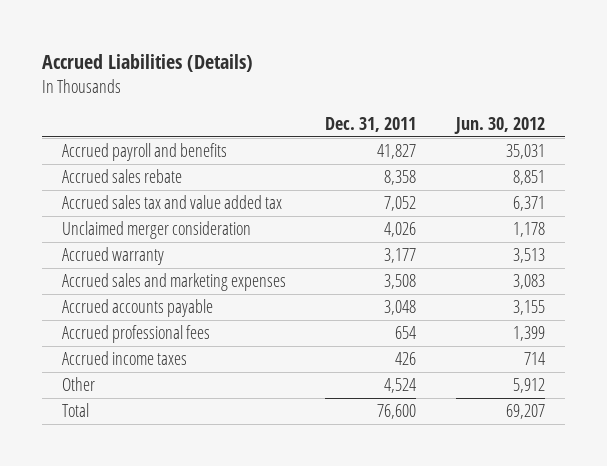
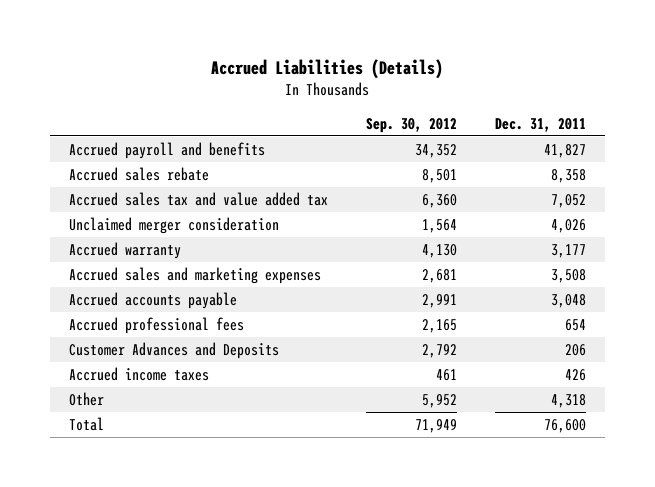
[453,116,545,134] Jun. 30, 2012 -> none
none -> [365,117,457,133] Sep. 30, 2012
none -> [68,341,279,359] Customer Advances and Deposits
[384,378,417,394] 4,524 -> [550,393,586,408] 4,318

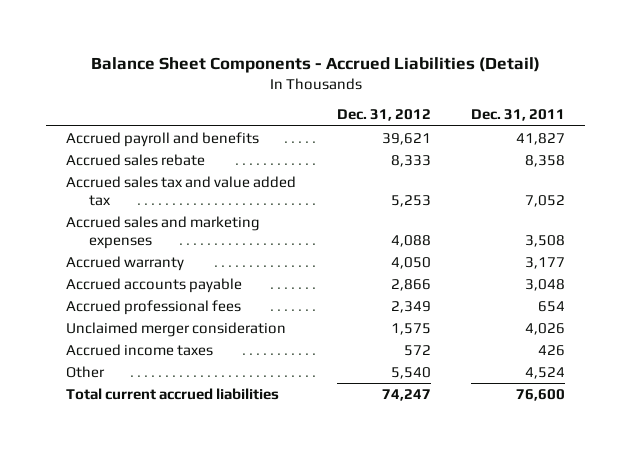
[211,58,444,79] Accrued Liabilities (Details) -> [90,56,540,73] Balance Sheet Components - Accrued Liabilities (Detail)
[365,117,457,133] Sep. 30, 2012 -> none
none -> [336,109,431,122] Dec. 31, 2012
[68,241,181,259] Accrued warranty -> [66,255,185,271] Accrued warranty
[68,341,279,359] Customer Advances and Deposits -> none
[68,216,279,234] Unclaimed merger consideration -> [66,321,287,337] Unclaimed merger consideration
[550,393,586,408] 4,318 -> [525,366,566,379] 4,524
[68,416,104,431] Total -> [66,387,280,400] Total current accrued liabilities

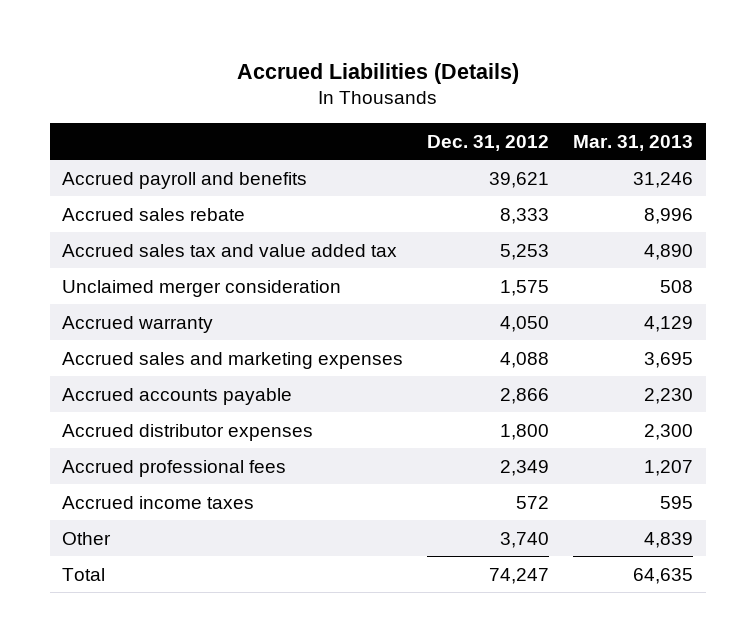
[90,56,540,73] Balance Sheet Components - Accrued Liabilities (Detail) -> [236,62,519,84] Accrued Liabilities (Details)
[471,109,566,122] Dec. 31, 2011 -> none
none -> [573,134,694,151] Mar. 31, 2013
[66,321,287,337] Unclaimed merger consideration -> [61,279,341,297] Unclaimed merger consideration
[66,215,261,249] Accrued sales and marketing expenses -> [61,351,403,369] Accrued sales and marketing expenses
none -> [61,423,313,441] Accrued distributor expenses
[390,366,431,379] 5,540 -> [500,531,550,548] 3,740
[66,387,280,400] Total current accrued liabilities -> [61,567,105,581] Total

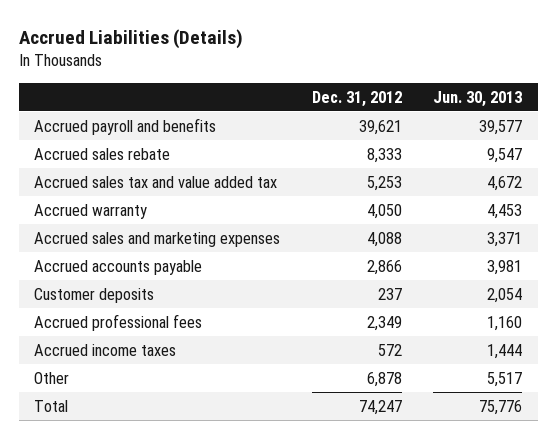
[573,134,694,151] Mar. 31, 2013 -> none
none -> [433,90,523,107] Jun. 30, 2013
[61,279,341,297] Unclaimed merger consideration -> none
[61,423,313,441] Accrued distributor expenses -> none
none -> [34,287,155,303] Customer deposits
[500,531,550,548] 3,740 -> [366,371,402,387] 6,878

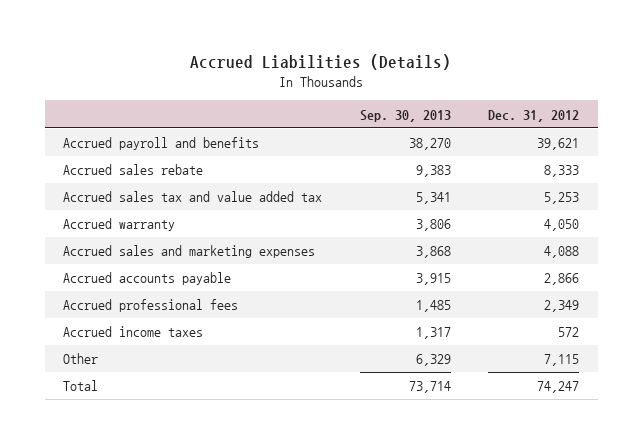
[433,90,523,107] Jun. 30, 2013 -> none
none -> [359,109,451,122] Sep. 30, 2013
[34,287,155,303] Customer deposits -> none
[366,371,402,387] 6,878 -> [544,354,580,367] 7,115

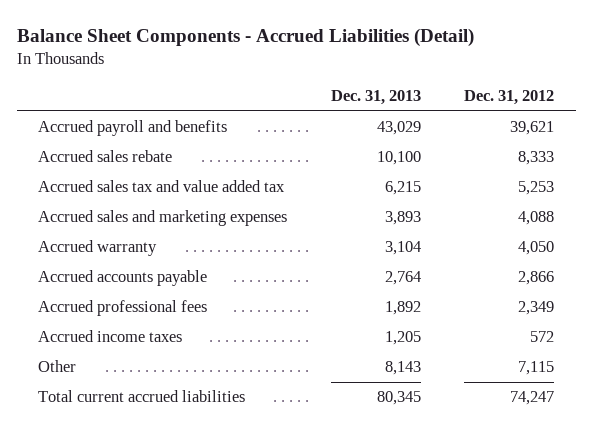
[190,53,452,70] Accrued Liabilities (Details) -> [16,28,474,48] Balance Sheet Components - Accrued Liabilities (Detail)
[359,109,451,122] Sep. 30, 2013 -> none
none -> [330,90,421,106] Dec. 31, 2013
[63,218,176,232] Accrued warranty -> [38,240,158,257] Accrued warranty
[63,380,99,392] Total -> [38,390,246,403] Total current accrued liabilities

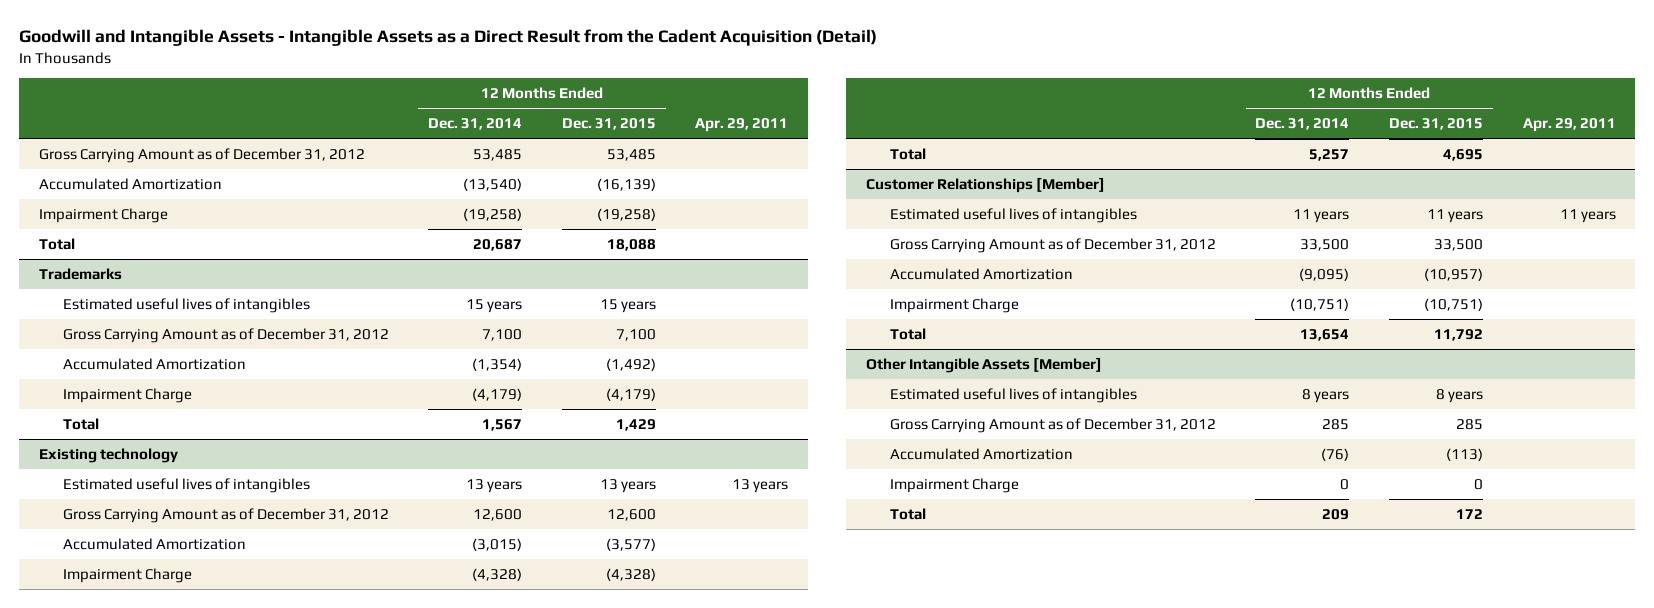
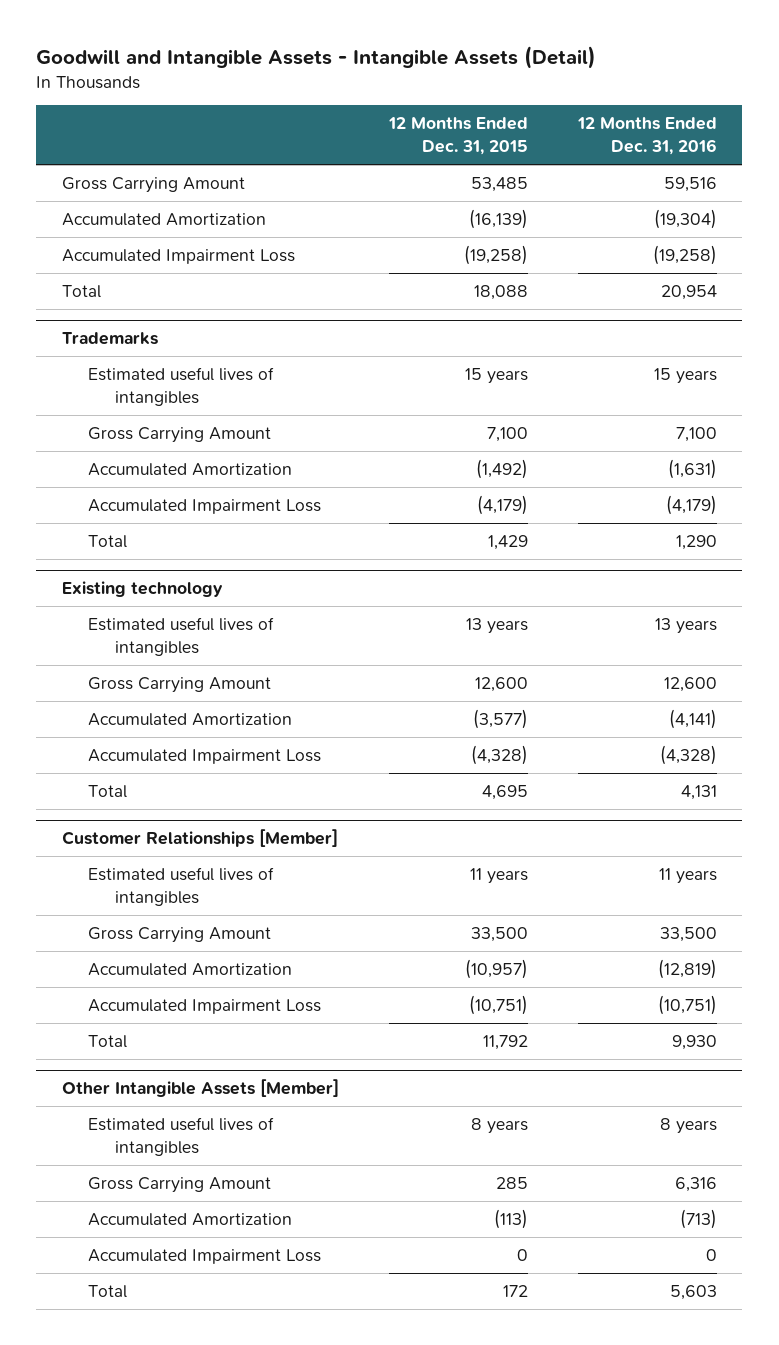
[18,29,877,47] Goodwill and Intangible Assets - Intangible Assets as a Direct Result from the Cadent Acquisition (Detail) -> [36,45,597,69] Goodwill and Intangible Assets - Intangible Assets (Detail)
[428,118,523,131] Dec. 31, 2014 -> none
[695,118,789,133] Apr. 29, 2011 -> none
none -> [577,117,718,156] 12 Months Ended Dec. 31, 2016
[38,148,365,164] Gross Carrying Amount as of December 31, 2012 -> [61,176,245,193] Gross Carrying Amount
[38,208,168,224] Impairment Charge -> [61,248,295,264] Accumulated Impairment Loss
[62,328,389,344] Gross Carrying Amount as of December 31, 2012 -> [88,426,272,443] Gross Carrying Amount
[62,388,192,404] Impairment Charge -> [88,498,322,514] Accumulated Impairment Loss
[62,508,389,524] Gross Carrying Amount as of December 31, 2012 -> [88,676,272,693] Gross Carrying Amount
[62,568,192,584] Impairment Charge -> [88,748,322,764] Accumulated Impairment Loss
[889,238,1216,254] Gross Carrying Amount as of December 31, 2012 -> [88,926,272,943] Gross Carrying Amount
[889,298,1019,314] Impairment Charge -> [88,998,322,1014] Accumulated Impairment Loss
[889,418,1216,434] Gross Carrying Amount as of December 31, 2012 -> [88,1176,272,1193] Gross Carrying Amount
[889,478,1019,494] Impairment Charge -> [88,1248,322,1264] Accumulated Impairment Loss

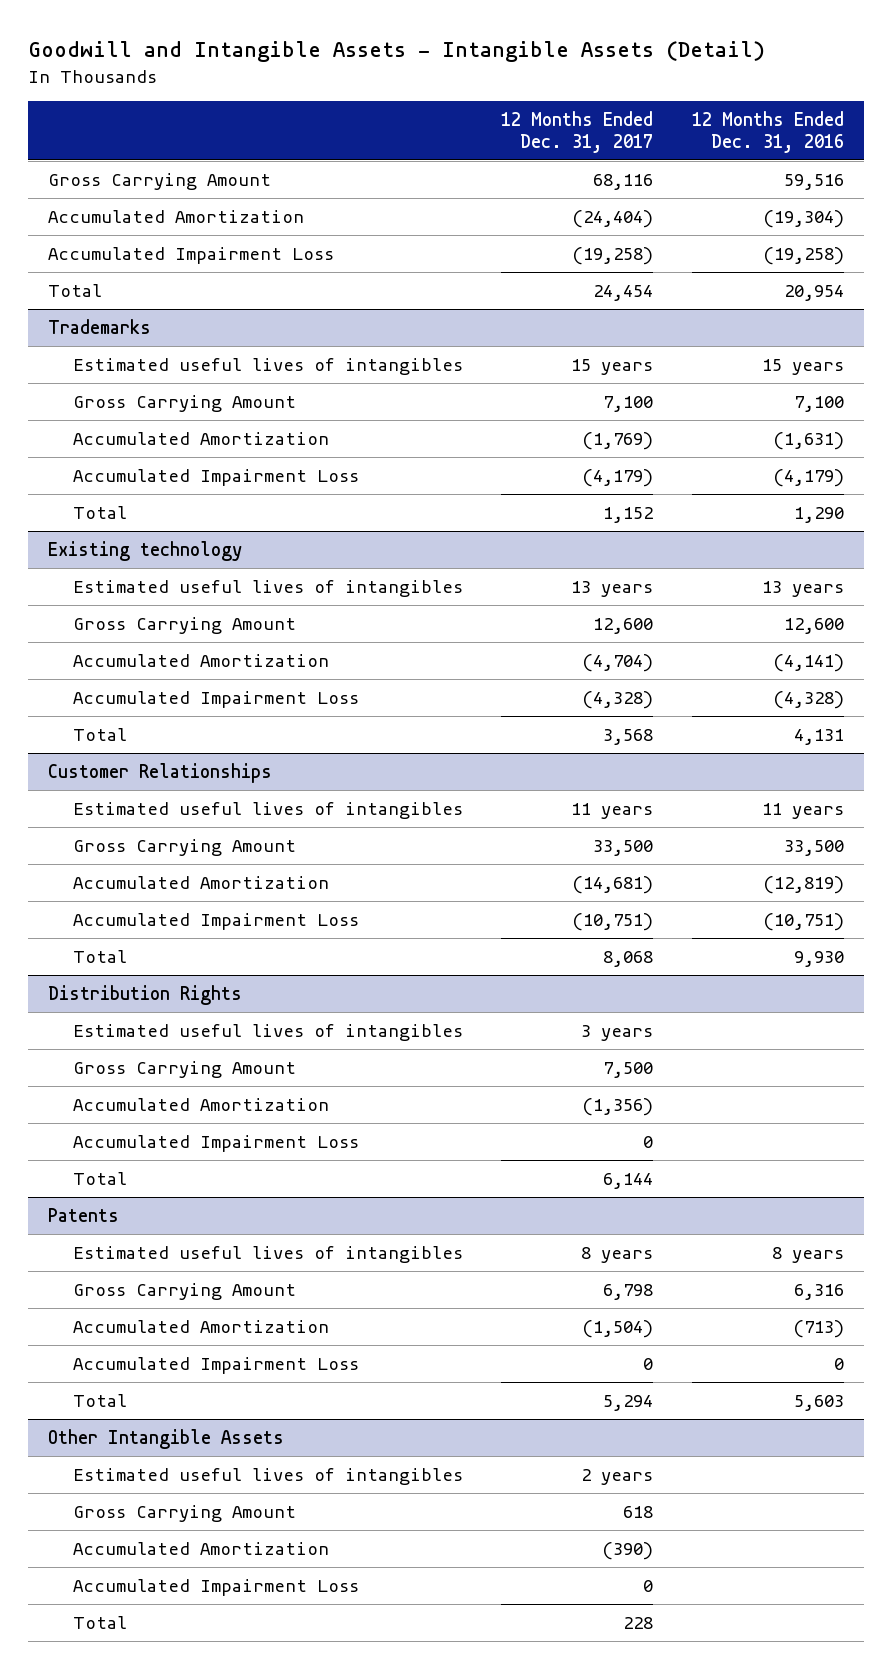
[387,117,528,156] 12 Months Ended Dec. 31, 2015 -> none
none -> [501,111,654,154] 12 Months Ended Dec. 31, 2017
[61,829,338,848] Customer Relationships [Member] -> [47,762,272,783] Customer Relationships
[61,1079,339,1098] Other Intangible Assets [Member] -> none
none -> [47,984,242,1005] Distribution Rights
none -> [72,1023,463,1041] Estimated useful lives of intangibles
none -> [72,1060,296,1078] Gross Carrying Amount
none -> [72,1097,329,1111] Accumulated Amortization
none -> [72,1134,359,1152] Accumulated Impairment Loss
none -> [72,1171,127,1185] Total
none -> [47,1207,119,1222] Patents
none -> [47,1428,284,1449] Other Intangible Assets
none -> [72,1467,463,1485] Estimated useful lives of intangibles
none -> [72,1504,296,1522] Gross Carrying Amount
none -> [72,1541,329,1555] Accumulated Amortization
none -> [72,1578,359,1596] Accumulated Impairment Loss
none -> [72,1615,127,1629] Total

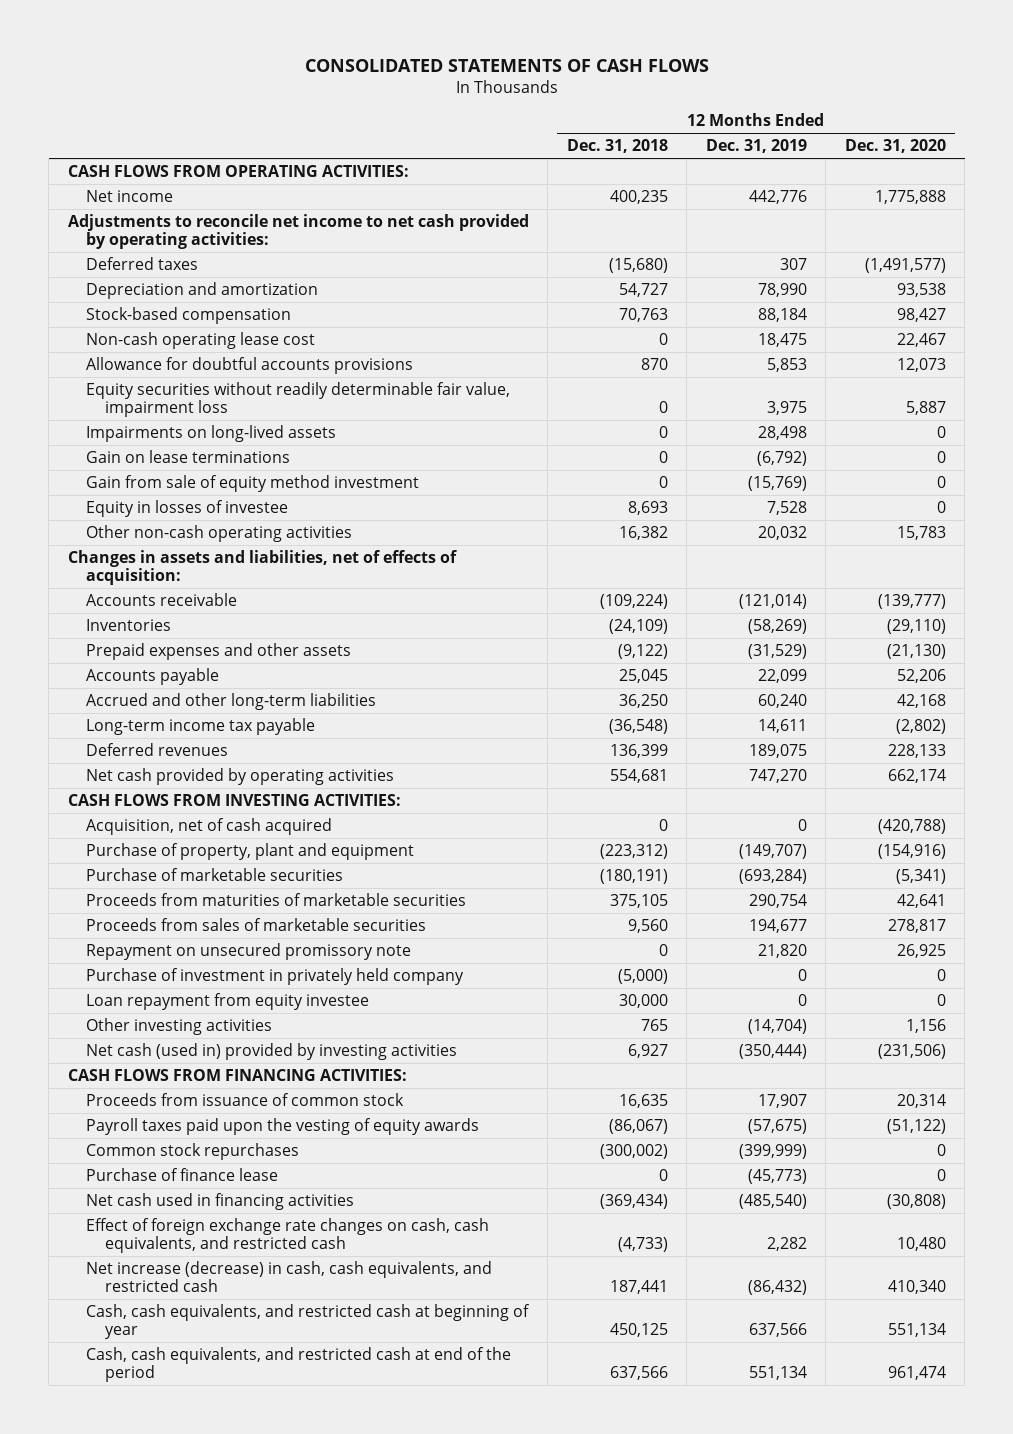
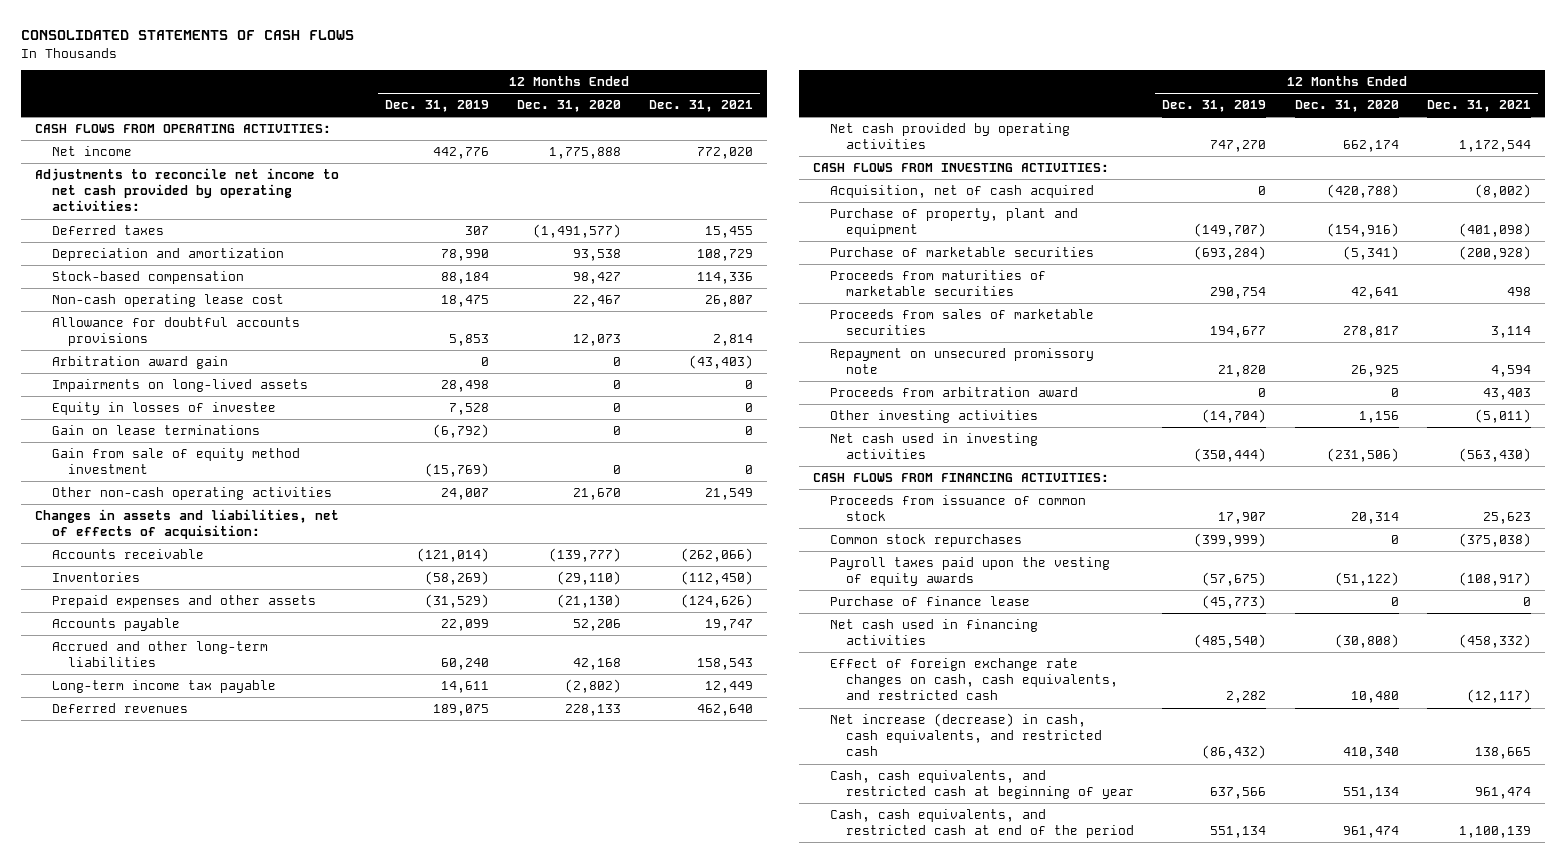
[566,139,668,154] Dec. 31, 2018 -> none
none -> [648,100,753,113] Dec. 31, 2021
[86,381,511,418] Equity securities without readily determinable fair value, impairment loss -> none
none -> [51,355,228,369] Arbitration award gain
[86,499,289,517] Equity in losses of investee -> [51,401,276,415] Equity in losses of investee
[757,525,807,540] 20,032 -> [440,487,489,500] 24,007
[896,525,946,540] 15,783 -> [572,487,621,500] 21,670
[86,967,465,985] Purchase of investment in privately held company -> none
[86,992,370,1010] Loan repayment from equity investee -> none
none -> [829,386,1078,397] Proceeds from arbitration award
[86,1042,458,1060] Net cash (used in) provided by investing activities -> [829,432,1038,460] Net cash used in investing activities
[86,1117,480,1135] Payroll taxes paid upon the vesting of equity awards -> [829,556,1110,587] Payroll taxes paid upon the vesting of equity awards

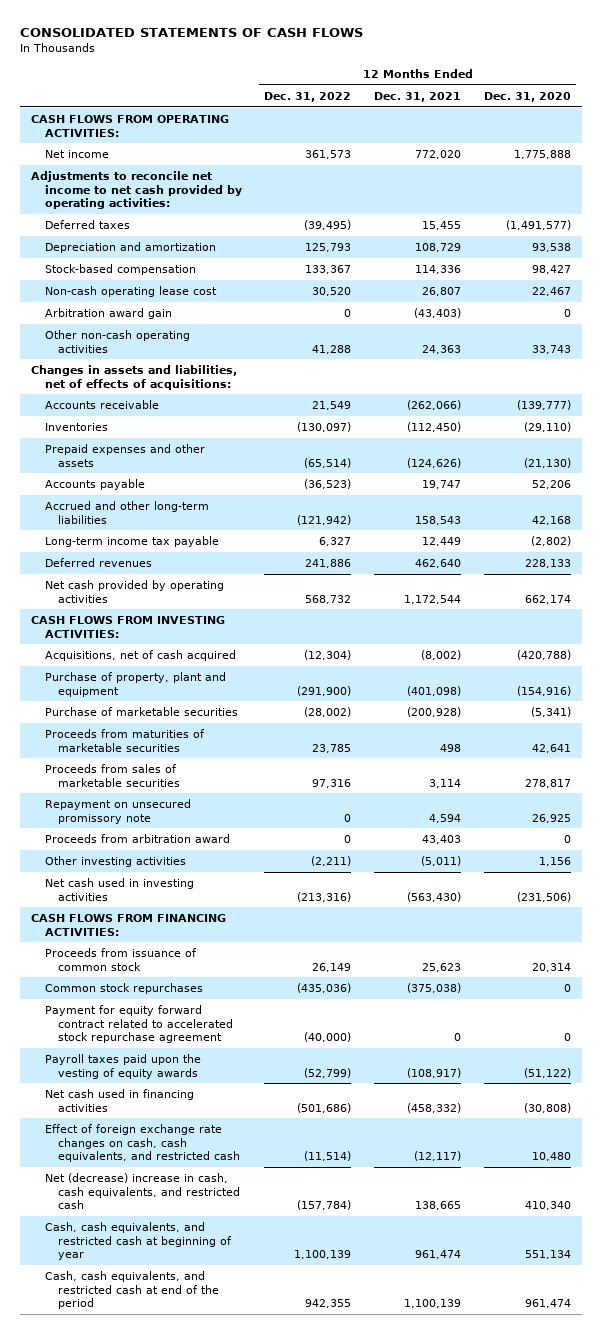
[384,100,489,113] Dec. 31, 2019 -> none
none -> [264,91,352,102] Dec. 31, 2022
[51,316,300,347] Allowance for doubtful accounts provisions -> none
[51,378,308,392] Impairments on long-lived assets -> none
[51,401,276,415] Equity in losses of investee -> none
[51,424,260,435] Gain on lease terminations -> none
[51,447,300,475] Gain from sale of equity method investment -> none
[572,487,621,500] 21,670 -> [531,344,571,354] 33,743
[704,487,753,500] 21,549 -> [422,344,462,354] 24,363
[34,508,339,540] Changes in assets and liabilities, net of effects of acquisition: -> [31,364,238,390] Changes in assets and liabilities, net of effects of acquisitions:
[829,184,1094,198] Acquisition, net of cash acquired -> [44,649,236,661] Acquisitions, net of cash acquired
none -> [44,1004,234,1044] Payment for equity forward contract related to accelerated stock repurchase agreement
[829,595,1030,606] Purchase of finance lease -> none
[829,712,1103,757] Net increase (decrease) in cash, cash equivalents, and restricted cash -> [44,1172,241,1210] Net (decrease) increase in cash, cash equivalents, and restricted cash

